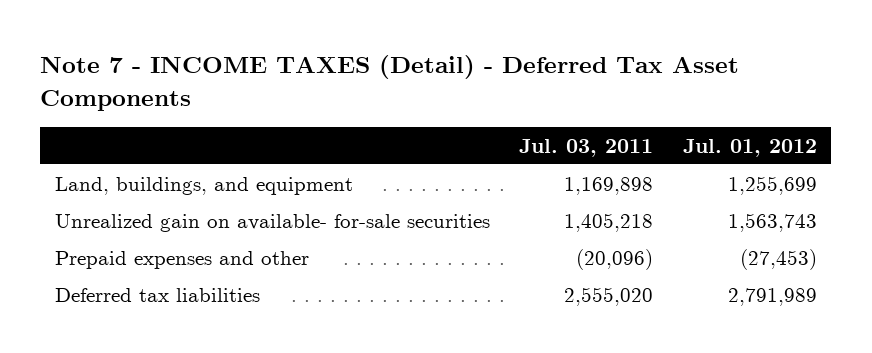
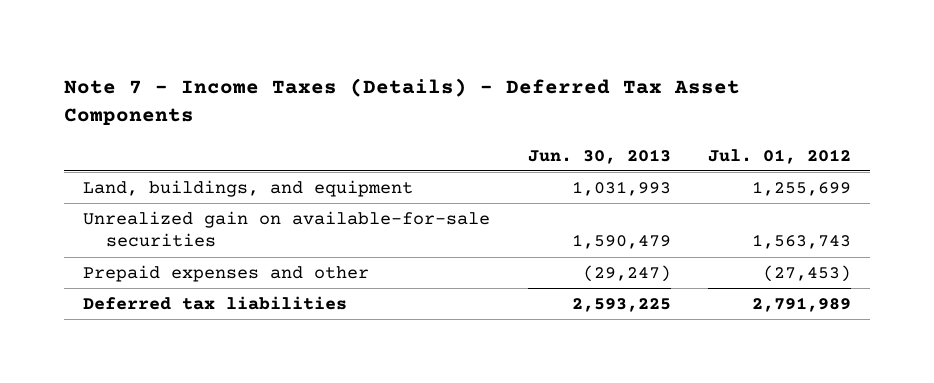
[40,55,740,111] Note 7 - INCOME TAXES (Detail) - Deferred Tax Asset Components -> [64,77,741,126] Note 7 - Income Taxes (Details) - Deferred Tax Asset Components
[519,138,654,157] Jul. 03, 2011 -> none
none -> [527,148,671,164] Jun. 30, 2013
[55,213,491,232] Unrealized gain on available- for-sale securities -> [83,210,491,248] Unrealized gain on available-for-sale securities

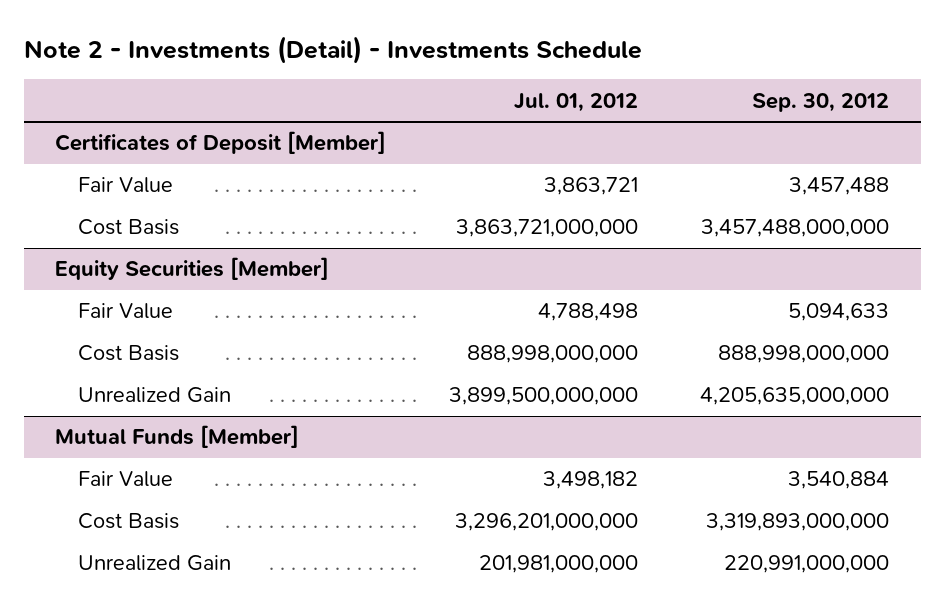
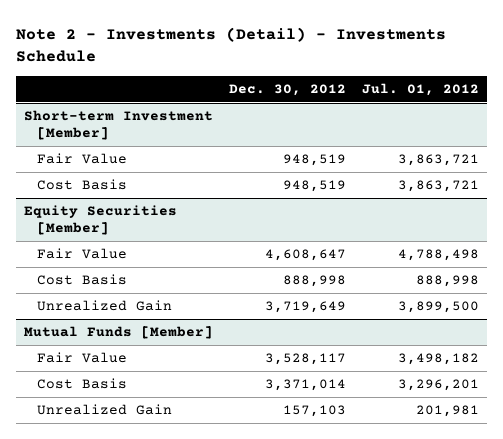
[752,92,890,112] Sep. 30, 2012 -> none
none -> [229,84,347,97] Dec. 30, 2012
[55,131,387,155] Certificates of Deposit [Member] -> none
none -> [24,110,214,141] Short-term Investment [Member]
[455,219,638,238] 3,863,721,000,000 -> [398,180,480,193] 3,863,721
[466,345,638,364] 888,998,000,000 -> [416,275,480,288] 888,998
[448,387,638,406] 3,899,500,000,000 -> [398,301,480,314] 3,899,500
[454,513,638,532] 3,296,201,000,000 -> [398,379,480,392] 3,296,201
[478,555,638,574] 201,981,000,000 -> [416,405,480,418] 201,981

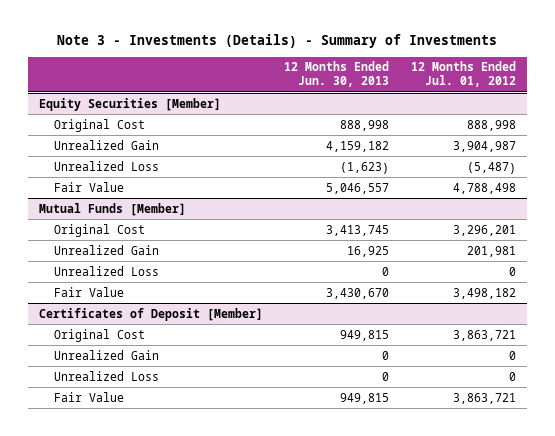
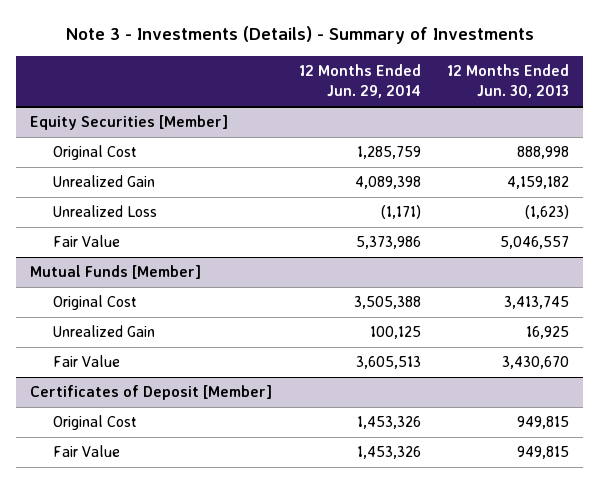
[411,61,517,88] 12 Months Ended Jul. 01, 2012 -> none
none -> [298,64,421,99] 12 Months Ended Jun. 29, 2014
[54,265,160,276] Unrealized Loss -> none
[54,349,160,360] Unrealized Gain -> none
[54,370,160,381] Unrealized Loss -> none

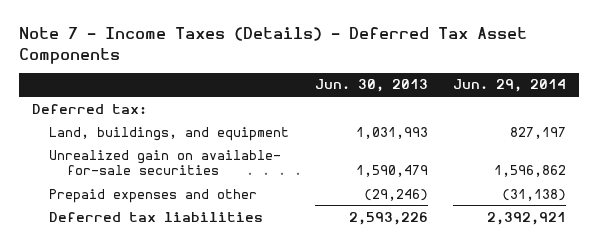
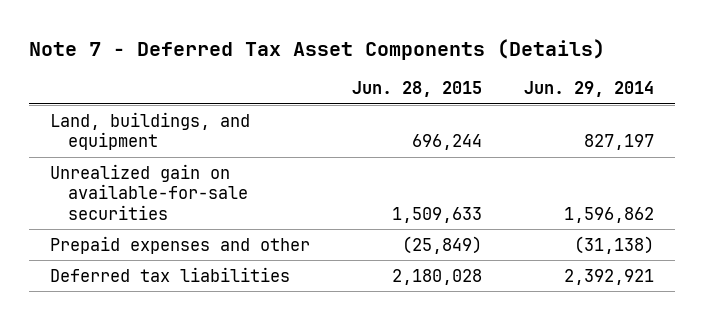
[19,27,528,64] Note 7 - Income Taxes (Details) - Deferred Tax Asset Components -> [29,38,606,60] Note 7 - Deferred Tax Asset Components (Details)
[314,79,428,93] Jun. 30, 2013 -> none
none -> [352,81,483,98] Jun. 28, 2015
[32,103,148,114] Deferred tax: -> none
[49,149,282,176] Unrealized gain on available- for-sale securities -> [50,163,249,220] Unrealized gain on available-for-sale securities

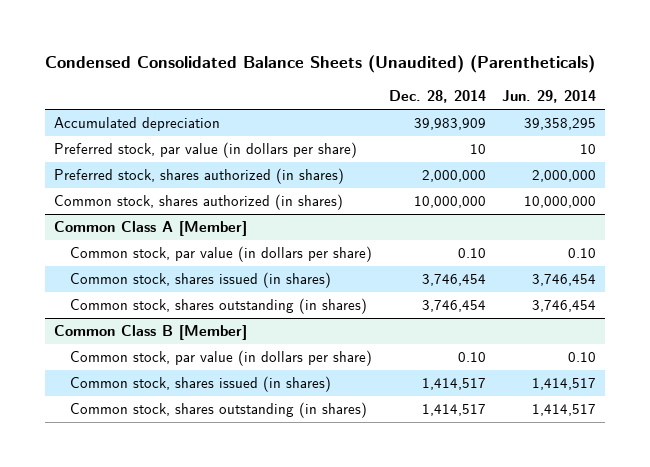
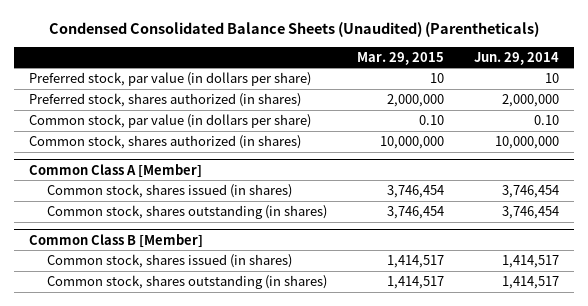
[388,90,486,104] Dec. 28, 2014 -> none
none -> [356,51,444,65] Mar. 29, 2015
[53,117,220,132] Accumulated depreciation -> none
none -> [29,113,312,128] Common stock, par value (in dollars per share)
[69,246,372,263] Common stock, par value (in dollars per share) -> none
[69,350,372,367] Common stock, par value (in dollars per share) -> none

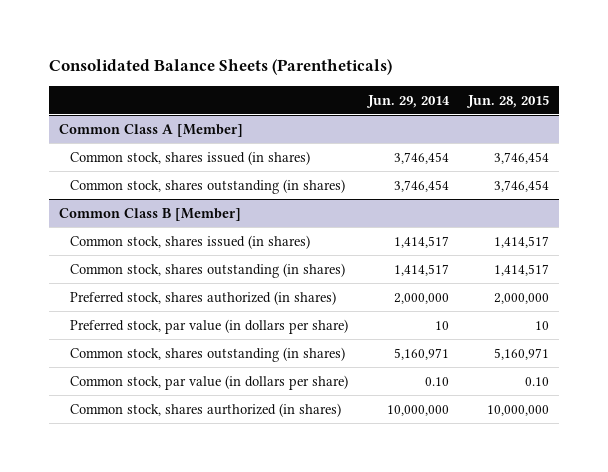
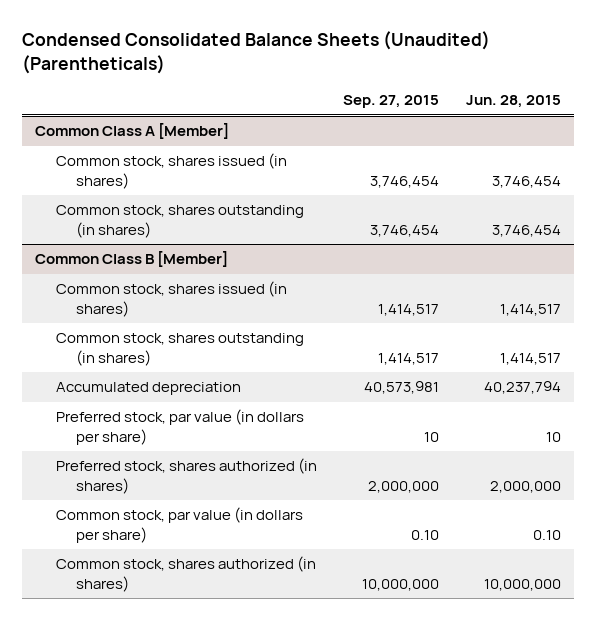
[48,59,392,76] Consolidated Balance Sheets (Parentheticals) -> [22,30,491,74] Condensed Consolidated Balance Sheets (Unaudited) (Parentheticals)
[365,94,450,108] Jun. 29, 2014 -> none
none -> [343,95,440,109] Sep. 27, 2015
none -> [55,382,241,396] Accumulated depreciation
[70,346,346,362] Common stock, shares outstanding (in shares) -> none
[70,290,337,305] Preferred stock, shares authorized (in shares) -> [55,458,317,494] Preferred stock, shares authorized (in shares)
[70,402,342,417] Common stock, shares aurthorized (in shares) -> [55,556,316,592] Common stock, shares authorized (in shares)

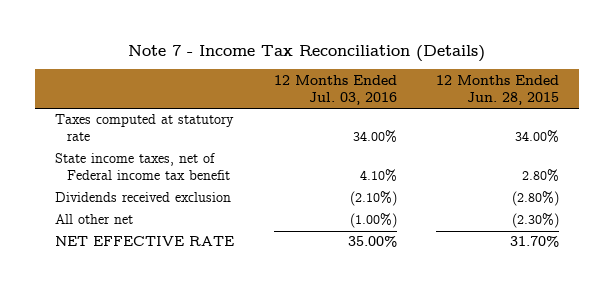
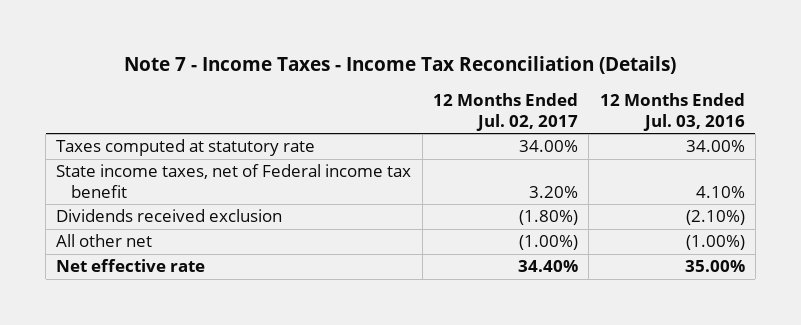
[128,45,486,63] Note 7 - Income Tax Reconciliation (Details) -> [124,56,677,75] Note 7 - Income Taxes - Income Tax Reconciliation (Details)
[436,74,560,105] 12 Months Ended Jun. 28, 2015 -> none
none -> [432,93,578,131] 12 Months Ended Jul. 02, 2017
[55,236,235,247] NET EFFECTIVE RATE -> [56,259,206,273] Net effective rate

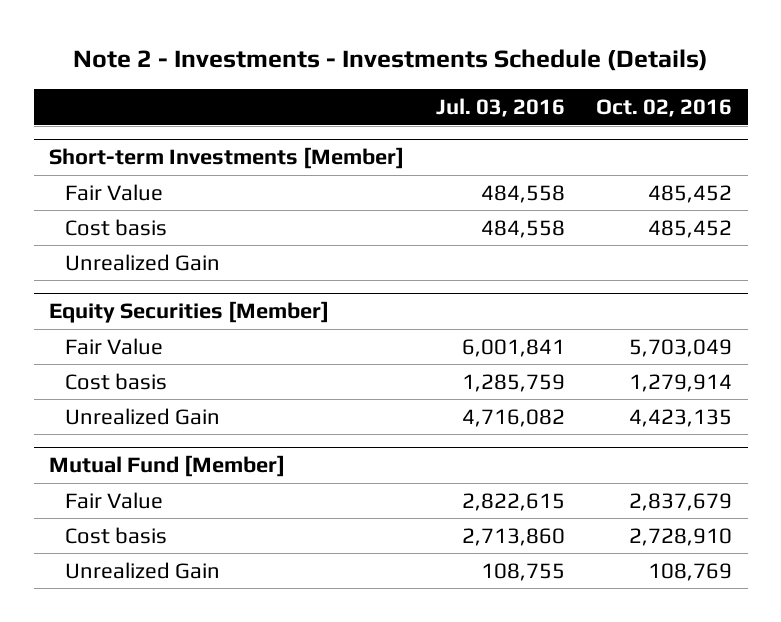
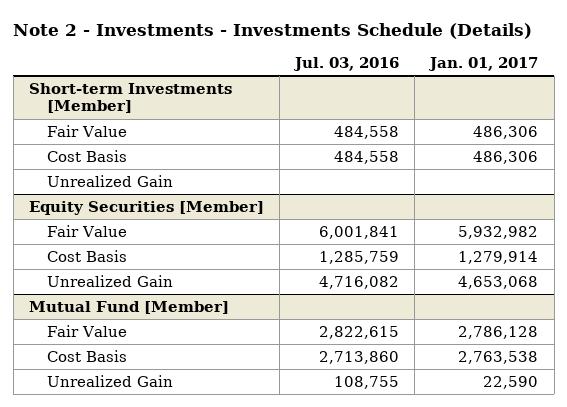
[595,99,732,118] Oct. 02, 2016 -> none
none -> [428,56,539,71] Jan. 01, 2017
[65,218,168,236] Cost basis -> [46,149,127,162] Cost Basis
[65,372,168,390] Cost basis -> [46,249,127,262] Cost Basis
[65,526,168,544] Cost basis -> [46,349,127,362] Cost Basis

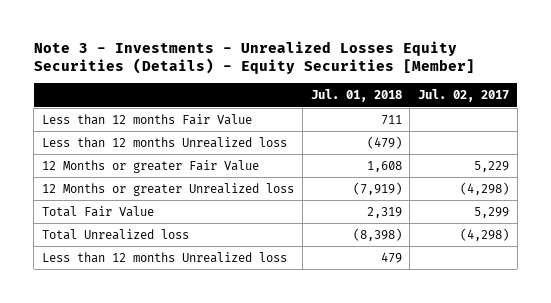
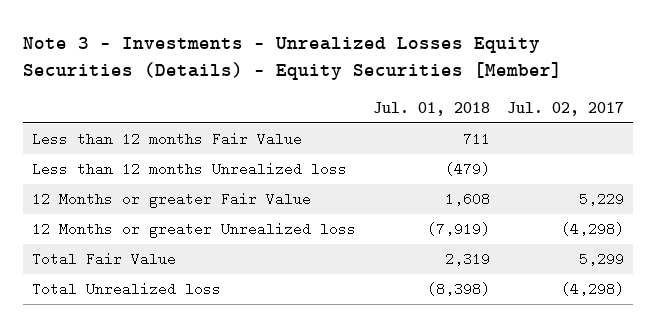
[42,251,288,263] Less than 12 months Unrealized loss -> none

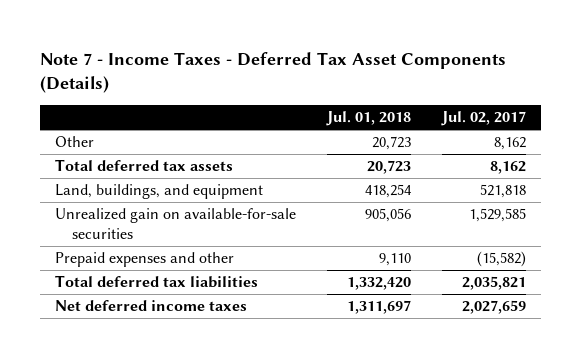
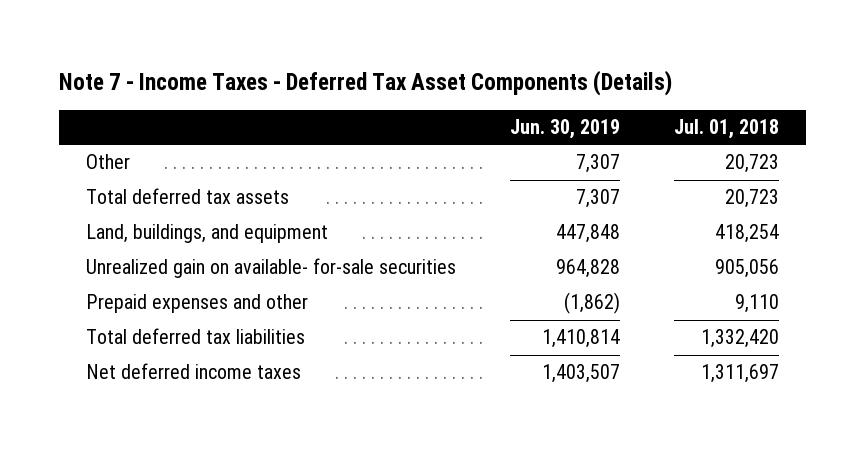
[440,111,526,127] Jul. 02, 2017 -> none
none -> [509,119,620,140] Jun. 30, 2019
[55,208,297,240] Unrealized gain on available-for-sale securities -> [85,258,456,279] Unrealized gain on available- for-sale securities

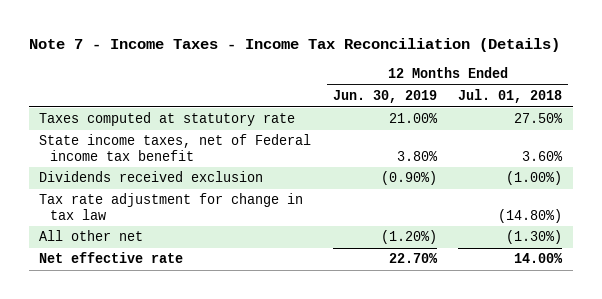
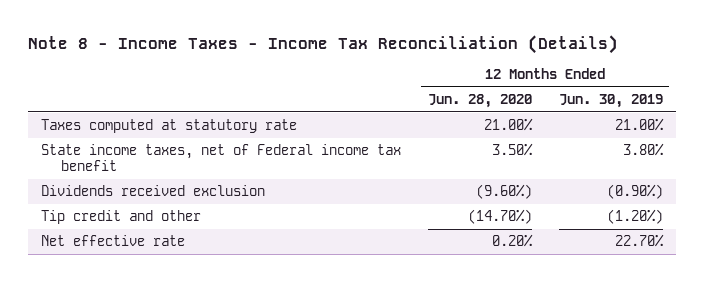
[28,38,560,53] Note 7 - Income Taxes - Income Tax Reconciliation (Details) -> [27,34,618,54] Note 8 - Income Taxes - Income Tax Reconciliation (Details)
[458,88,563,103] Jul. 01, 2018 -> none
none -> [427,93,532,108] Jun. 28, 2020
[39,193,304,220] Tax rate adjustment for change in tax law -> none
[39,230,144,242] All other net -> [41,210,202,225] Tip credit and other

